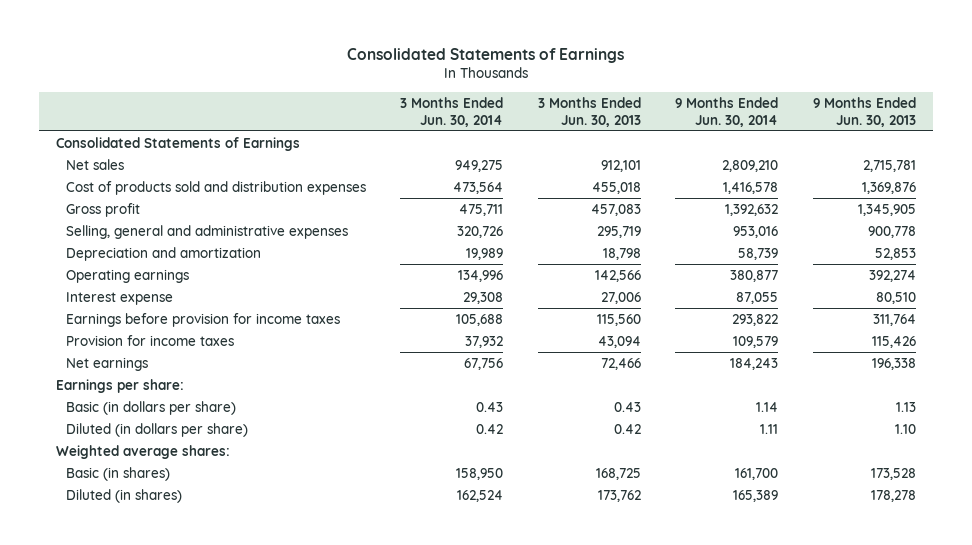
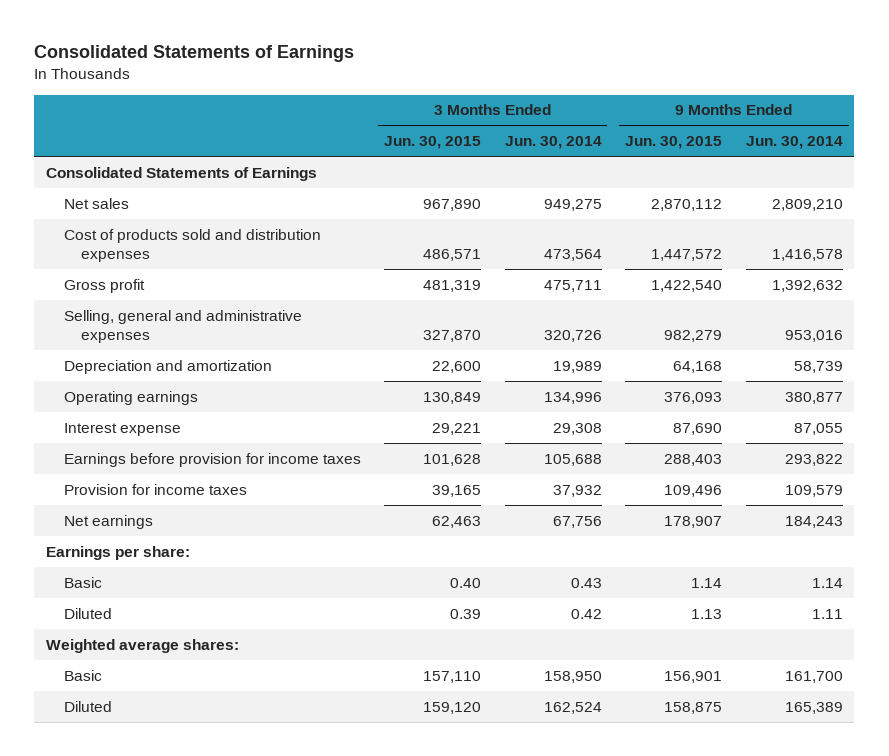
[537,96,641,127] 3 Months Ended Jun. 30, 2013 -> none
[812,96,916,127] 9 Months Ended Jun. 30, 2013 -> none
none -> [384,136,482,150] Jun. 30, 2015
none -> [625,136,723,150] Jun. 30, 2015
[65,400,236,415] Basic (in dollars per share) -> [63,576,102,588] Basic
[65,422,248,437] Diluted (in dollars per share) -> [63,607,112,619] Diluted
[65,466,170,481] Basic (in shares) -> [63,669,102,681] Basic
[65,488,182,503] Diluted (in shares) -> [63,700,112,712] Diluted

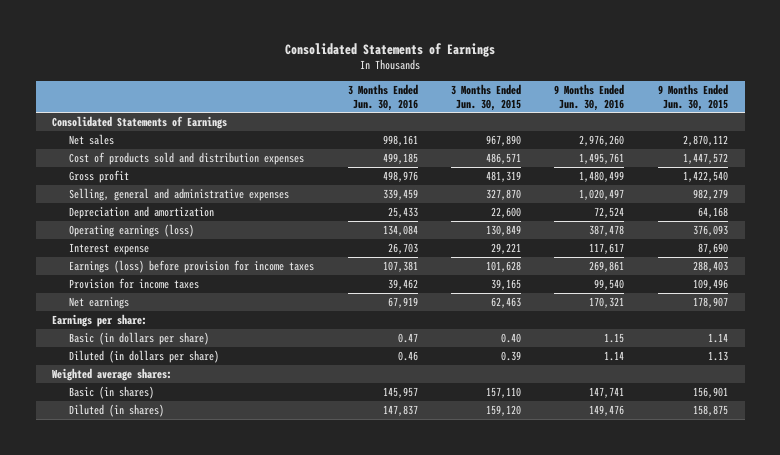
[504,136,602,150] Jun. 30, 2014 -> none
[745,136,843,150] Jun. 30, 2014 -> none
none -> [347,83,418,111] 3 Months Ended Jun. 30, 2016
none -> [554,83,625,111] 9 Months Ended Jun. 30, 2016
[63,390,198,405] Operating earnings -> [69,224,195,238] Operating earnings (loss)
[63,452,361,467] Earnings before provision for income taxes -> [69,260,315,274] Earnings (loss) before provision for income taxes
[63,576,102,588] Basic -> [69,332,210,346] Basic (in dollars per share)
[63,607,112,619] Diluted -> [69,350,220,364] Diluted (in dollars per share)
[63,669,102,681] Basic -> [69,386,155,400] Basic (in shares)
[63,700,112,712] Diluted -> [69,404,165,418] Diluted (in shares)

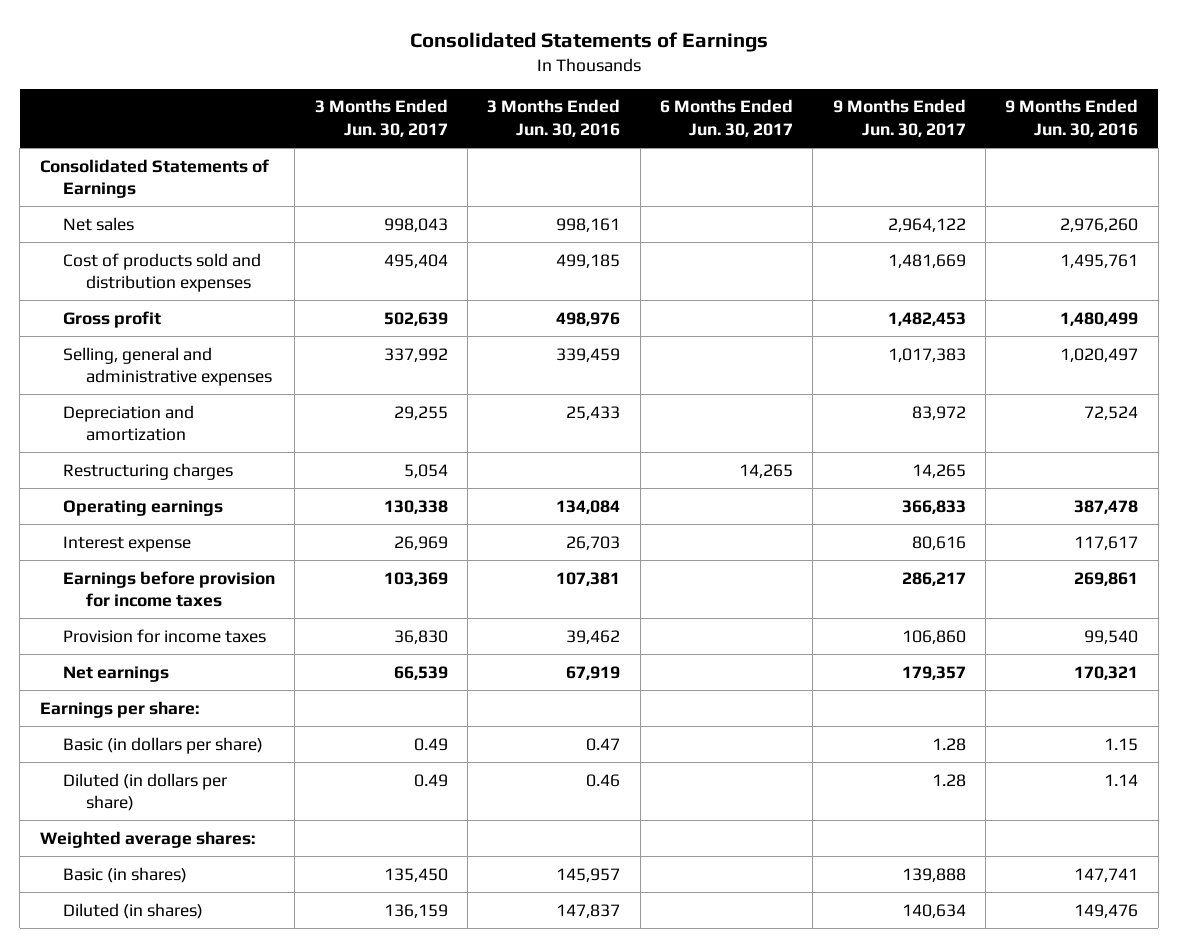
[450,83,521,111] 3 Months Ended Jun. 30, 2015 -> none
[657,83,728,111] 9 Months Ended Jun. 30, 2015 -> none
none -> [314,99,448,137] 3 Months Ended Jun. 30, 2017
none -> [660,99,794,137] 6 Months Ended Jun. 30, 2017
none -> [832,99,966,137] 9 Months Ended Jun. 30, 2017
none -> [62,462,233,480] Restructuring charges
[69,224,195,238] Operating earnings (loss) -> [62,499,223,516] Operating earnings
[69,260,315,274] Earnings (loss) before provision for income taxes -> [62,570,275,608] Earnings before provision for income taxes

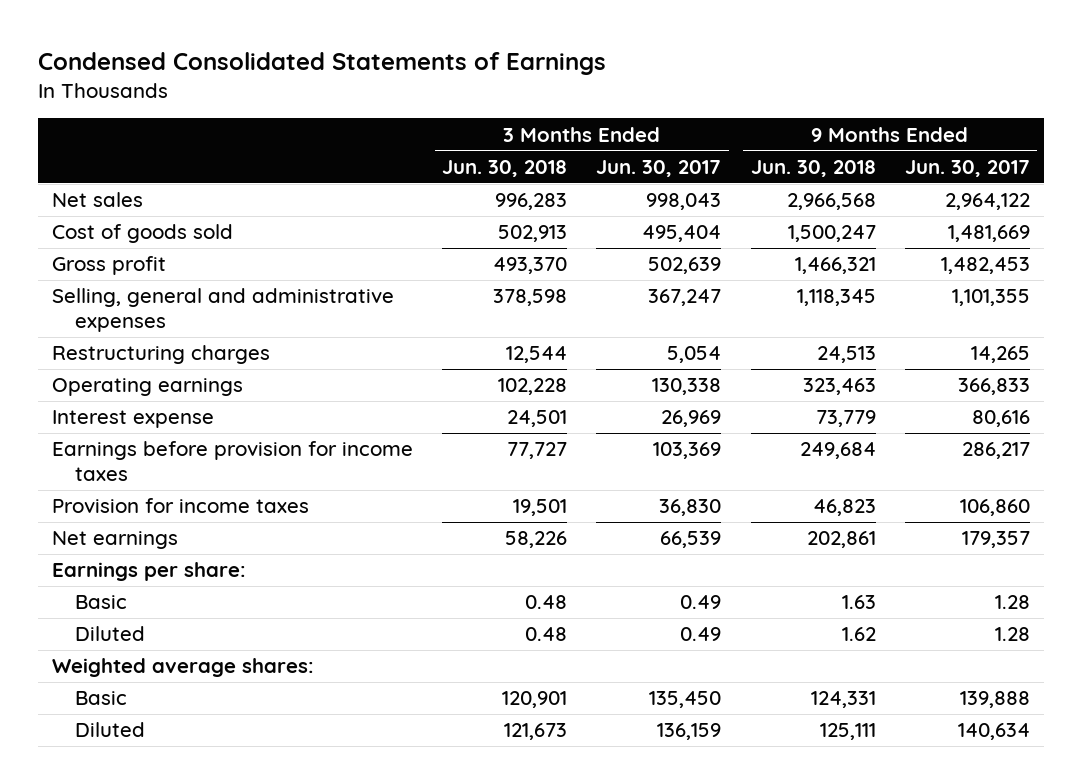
[410,32,769,53] Consolidated Statements of Earnings -> [37,51,606,75] Condensed Consolidated Statements of Earnings
[487,99,621,137] 3 Months Ended Jun. 30, 2016 -> none
[660,99,794,137] 6 Months Ended Jun. 30, 2017 -> none
[1005,99,1139,137] 9 Months Ended Jun. 30, 2016 -> none
none -> [442,159,568,177] Jun. 30, 2018
none -> [750,159,876,177] Jun. 30, 2018
[39,158,269,199] Consolidated Statements of Earnings -> none
[62,252,261,293] Cost of products sold and distribution expenses -> [52,224,234,244] Cost of goods sold
[62,404,194,442] Depreciation and amortization -> none
[383,347,448,362] 337,992 -> [648,289,722,307] 367,247
[887,347,966,362] 1,017,383 -> [951,289,1030,307] 1,101,355
[62,736,263,754] Basic (in dollars per share) -> [74,595,127,610] Basic
[62,772,227,812] Diluted (in dollars per share) -> [74,626,145,642] Diluted
[62,866,187,883] Basic (in shares) -> [74,691,127,706] Basic
[62,902,203,919] Diluted (in shares) -> [74,722,145,738] Diluted

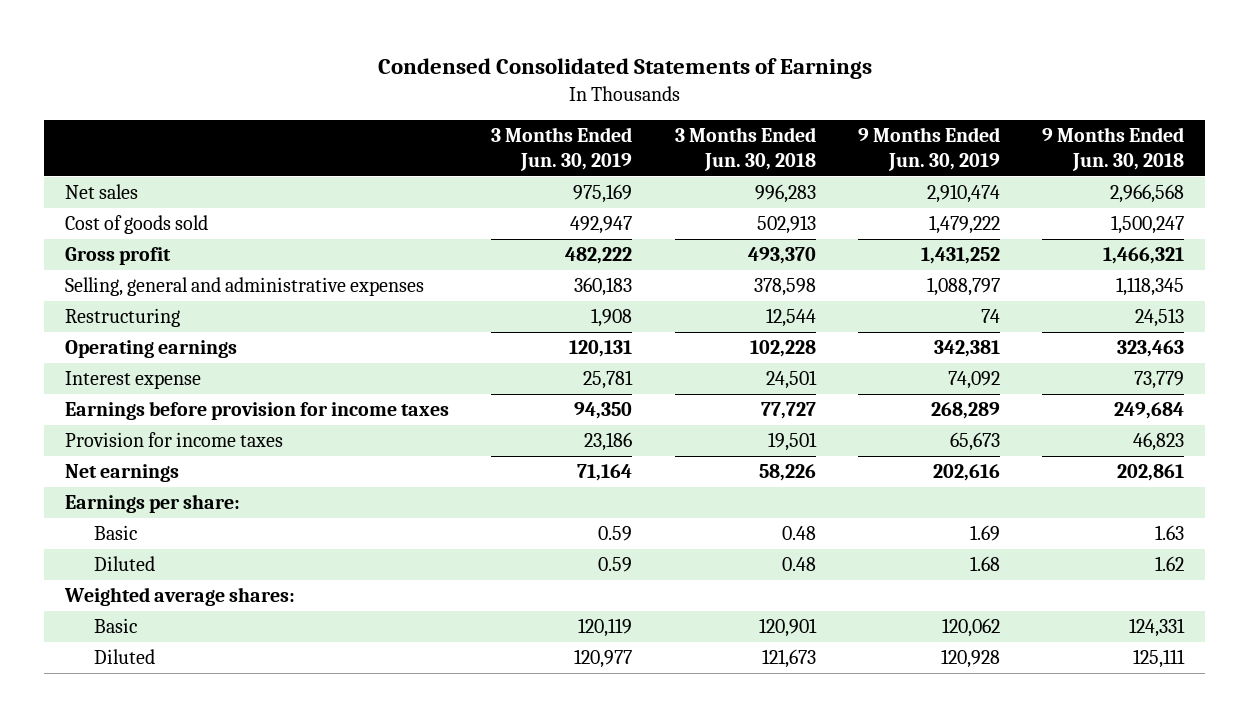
[596,159,722,177] Jun. 30, 2017 -> none
[904,159,1030,177] Jun. 30, 2017 -> none
none -> [491,127,633,171] 3 Months Ended Jun. 30, 2019
none -> [857,127,1000,171] 9 Months Ended Jun. 30, 2019
[52,345,271,365] Restructuring charges -> [65,308,181,328] Restructuring

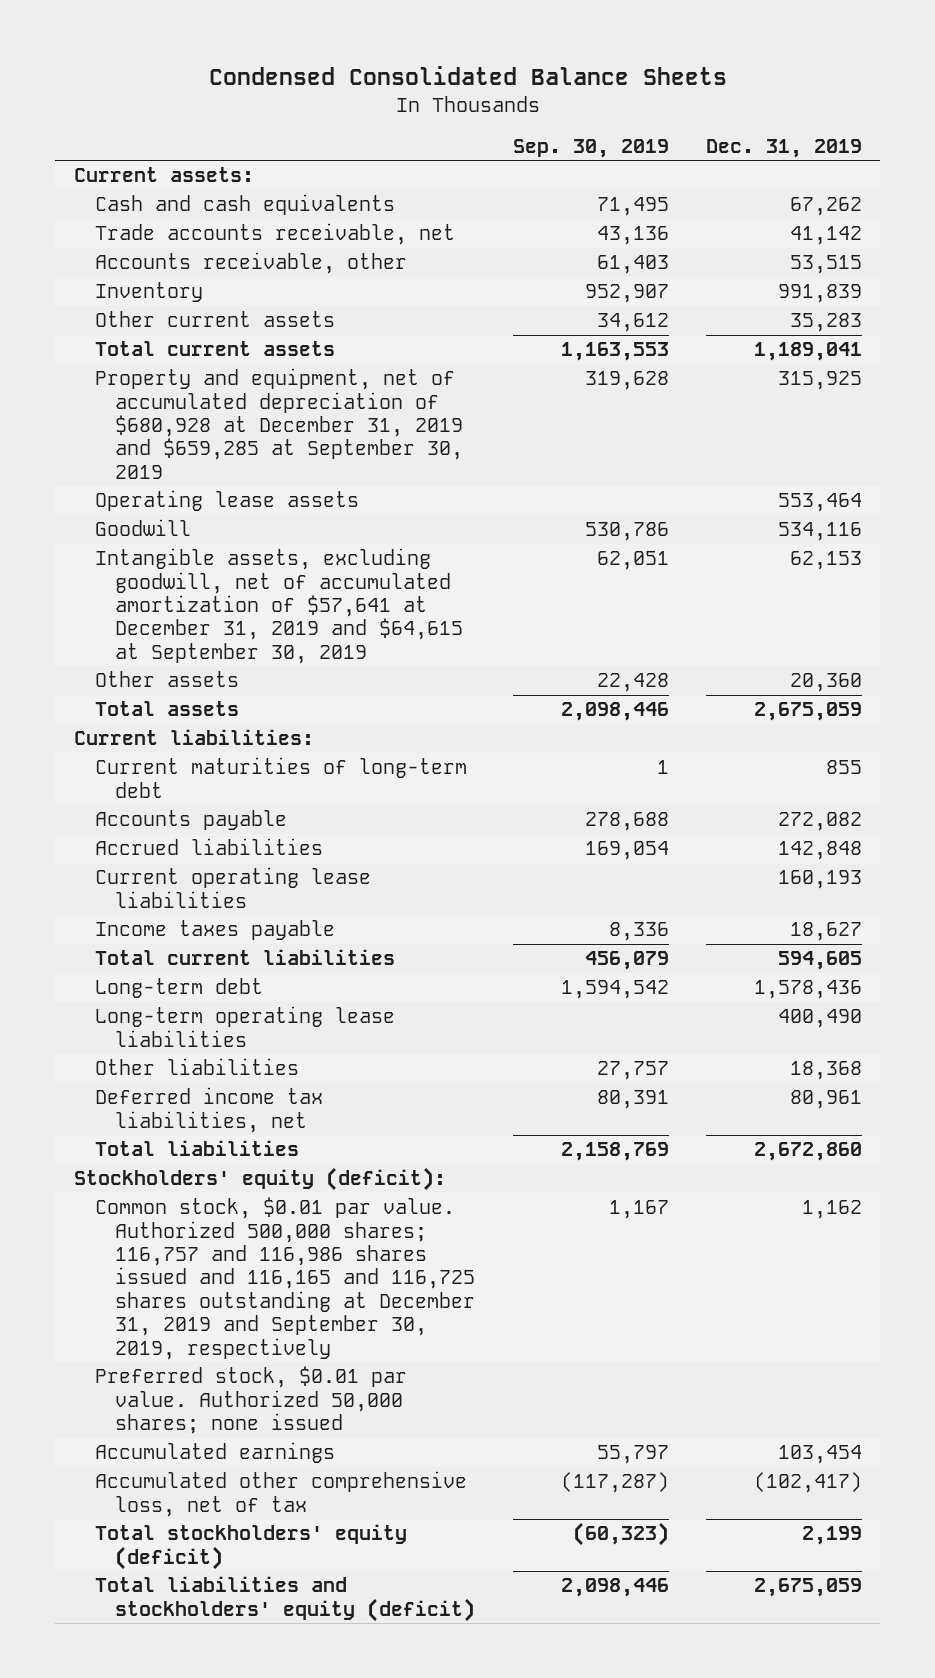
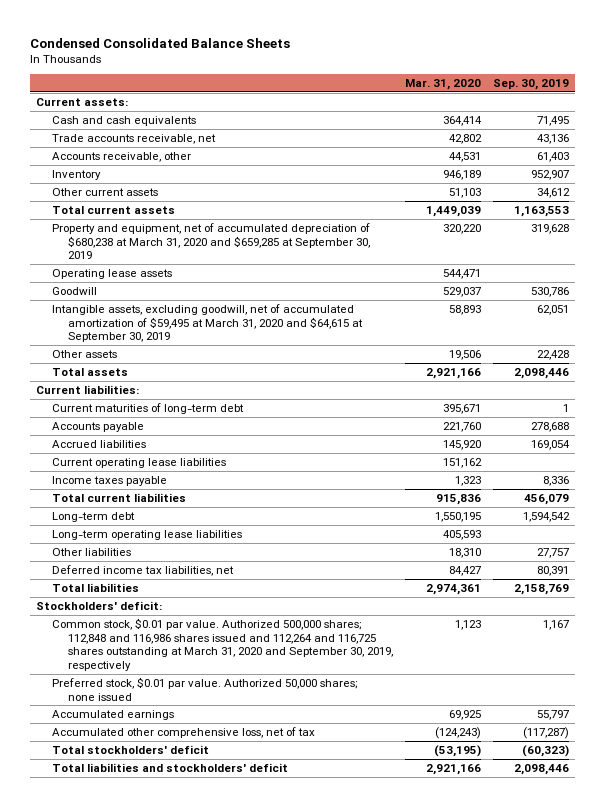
[705,138,862,158] Dec. 31, 2019 -> none
none -> [404,79,481,91] Mar. 31, 2020
[94,368,464,479] Property and equipment, net of accumulated depreciation of $680,928 at December 31, 2019 and $659,285 at September 30, 2019 -> [51,222,371,260] Property and equipment, net of accumulated depreciation of $680,238 at March 31, 2020 and $659,285 at September 30, 2019
[94,548,464,664] Intangible assets, excluding goodwill, net of accumulated amortization of $57,641 at December 31, 2019 and $64,615 at September 30, 2019 -> [51,303,364,343] Intangible assets, excluding goodwill, net of accumulated amortization of $59,495 at March 31, 2020 and $64,615 at September 30, 2019
[73,1167,446,1192] Stockholders' equity (deficit): -> [35,600,162,610] Stockholders' deficit:
[94,1197,476,1360] Common stock, $0.01 par value. Authorized 500,000 shares; 116,757 and 116,986 shares issued and 116,165 and 116,725 shares outstanding at December 31, 2019 and September 30, 2019, respectively -> [51,617,394,671] Common stock, $0.01 par value. Authorized 500,000 shares; 112,848 and 116,986 shares issued and 112,264 and 116,725 shares outstanding at March 31, 2020 and September 30, 2019, respectively
[94,1524,407,1570] Total stockholders' equity (deficit) -> [51,744,209,754] Total stockholders' deficit
[94,1576,476,1622] Total liabilities and stockholders' equity (deficit) -> [51,762,288,772] Total liabilities and stockholders' deficit

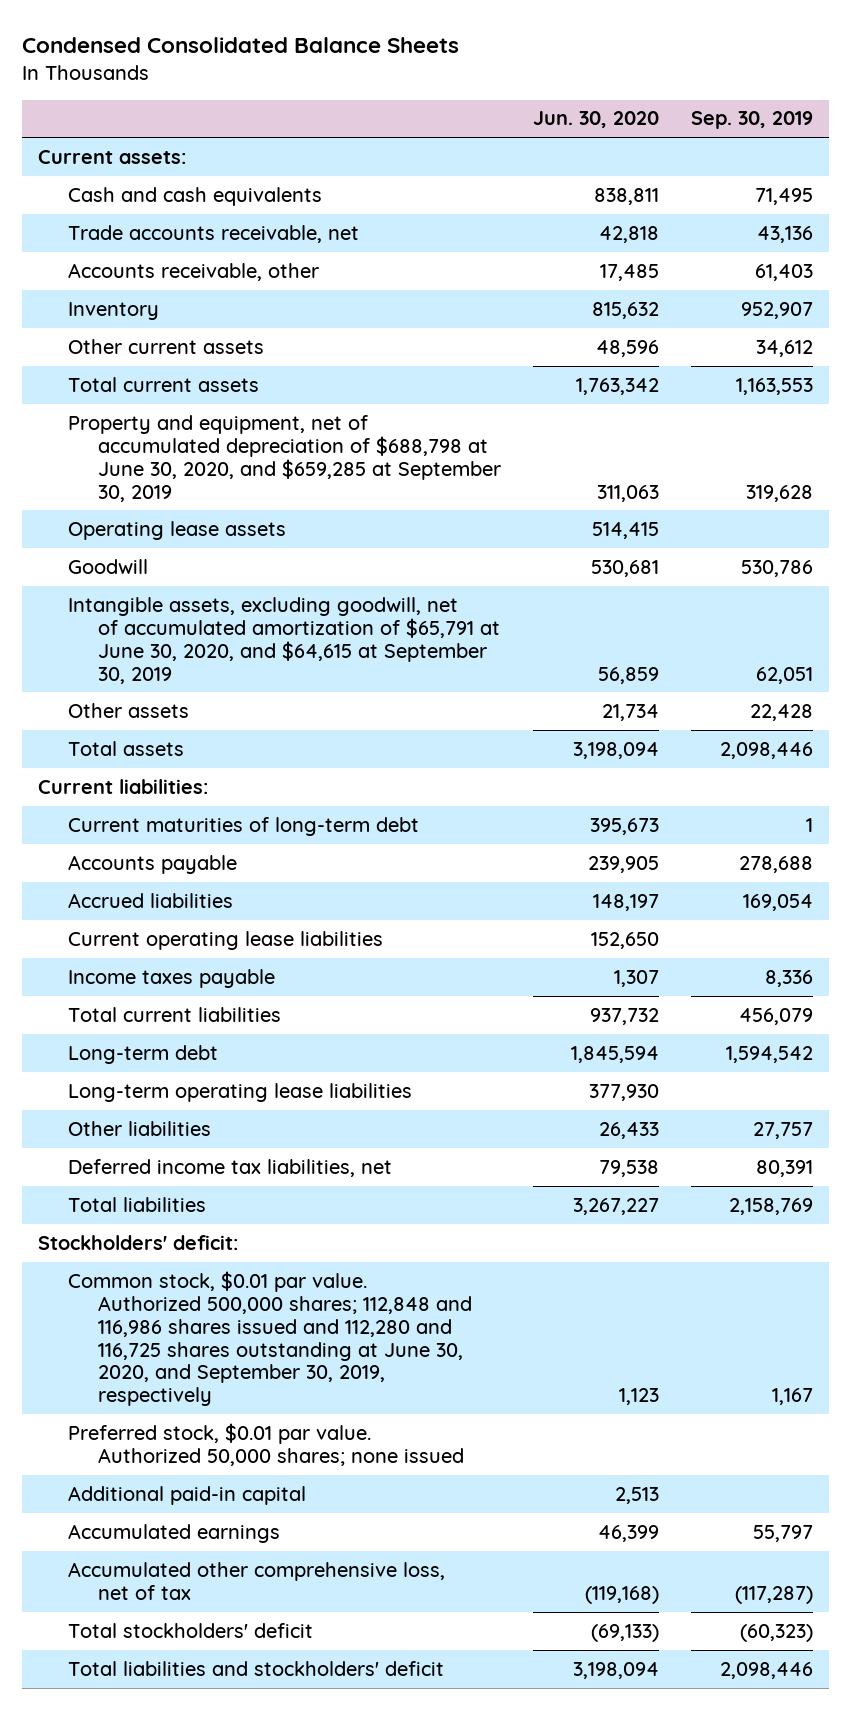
[404,79,481,91] Mar. 31, 2020 -> none
none -> [532,111,659,129] Jun. 30, 2020
[51,222,371,260] Property and equipment, net of accumulated depreciation of $680,238 at March 31, 2020 and $659,285 at September 30, 2019 -> [68,414,502,502] Property and equipment, net of accumulated depreciation of $688,798 at June 30, 2020, and $659,285 at September 30, 2019
[51,303,364,343] Intangible assets, excluding goodwill, net of accumulated amortization of $59,495 at March 31, 2020 and $64,615 at September 30, 2019 -> [68,596,501,684] Intangible assets, excluding goodwill, net of accumulated amortization of $65,791 at June 30, 2020, and $64,615 at September 30, 2019
[51,617,394,671] Common stock, $0.01 par value. Authorized 500,000 shares; 112,848 and 116,986 shares issued and 112,264 and 116,725 shares outstanding at March 31, 2020 and September 30, 2019, respectively -> [68,1270,473,1407] Common stock, $0.01 par value. Authorized 500,000 shares; 112,848 and 116,986 shares issued and 112,280 and 116,725 shares outstanding at June 30, 2020, and September 30, 2019, respectively
none -> [68,1485,307,1505] Additional paid-in capital

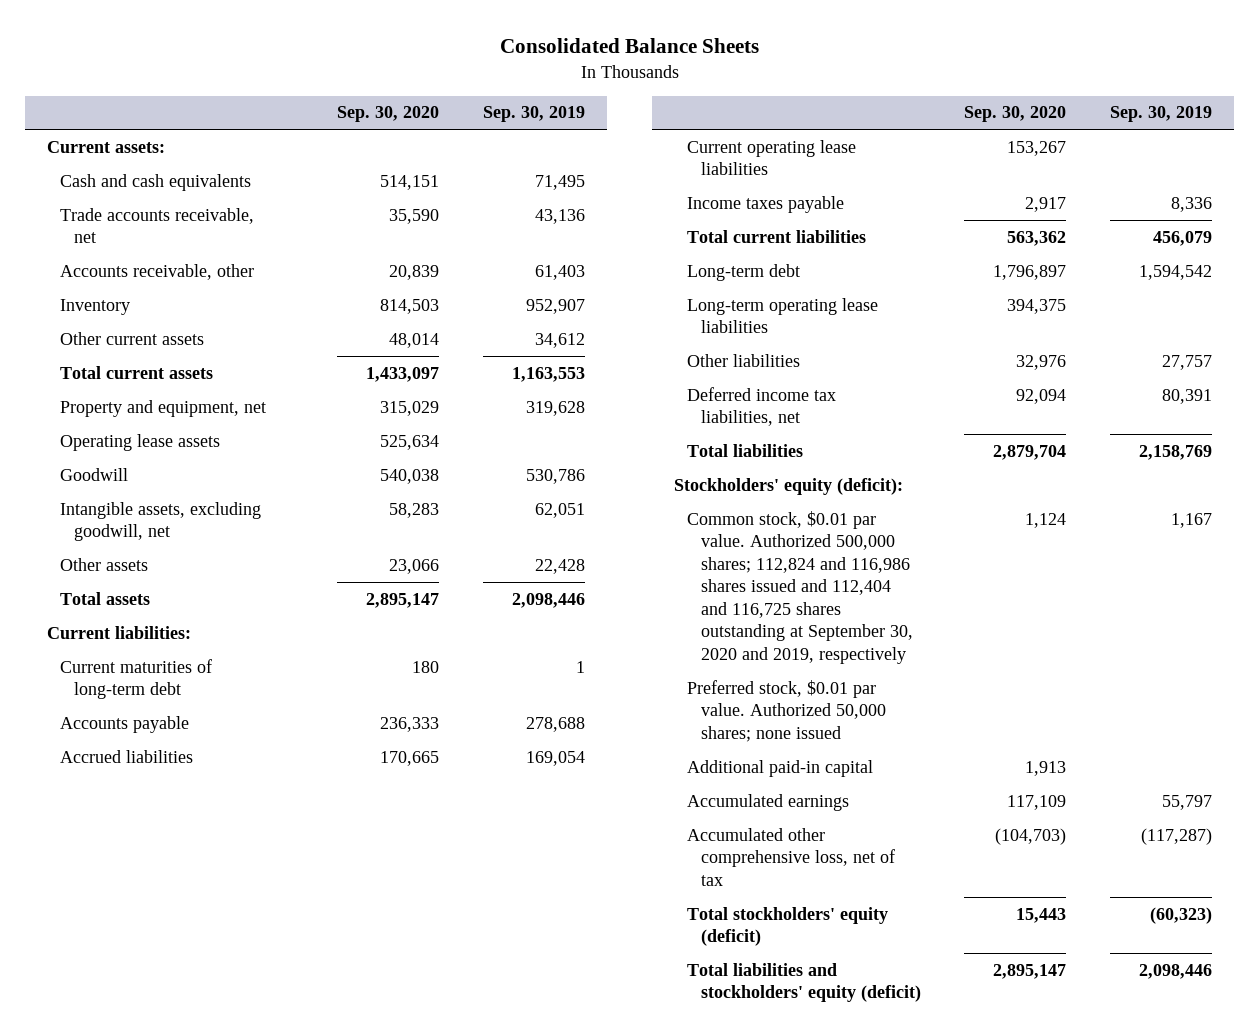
[22,37,460,54] Condensed Consolidated Balance Sheets -> [499,38,759,54] Consolidated Balance Sheets
[532,111,659,129] Jun. 30, 2020 -> none
none -> [337,106,440,123] Sep. 30, 2020
[68,414,502,502] Property and equipment, net of accumulated depreciation of $688,798 at June 30, 2020, and $659,285 at September 30, 2019 -> [60,399,267,417] Property and equipment, net
[68,596,501,684] Intangible assets, excluding goodwill, net of accumulated amortization of $65,791 at June 30, 2020, and $64,615 at September 30, 2019 -> [60,501,262,542] Intangible assets, excluding goodwill, net
[38,1234,239,1250] Stockholders' deficit: -> [673,477,903,495] Stockholders' equity (deficit):
[68,1270,473,1407] Common stock, $0.01 par value. Authorized 500,000 shares; 112,848 and 116,986 shares issued and 112,280 and 116,725 shares outstanding at June 30, 2020, and September 30, 2019, respectively -> [687,510,913,664] Common stock, $0.01 par value. Authorized 500,000 shares; 112,824 and 116,986 shares issued and 112,404 and 116,725 shares outstanding at September 30, 2020 and 2019, respectively
[68,1622,314,1638] Total stockholders' deficit -> [687,906,889,947] Total stockholders' equity (deficit)
[68,1660,445,1676] Total liabilities and stockholders' deficit -> [687,962,921,1003] Total liabilities and stockholders' equity (deficit)

